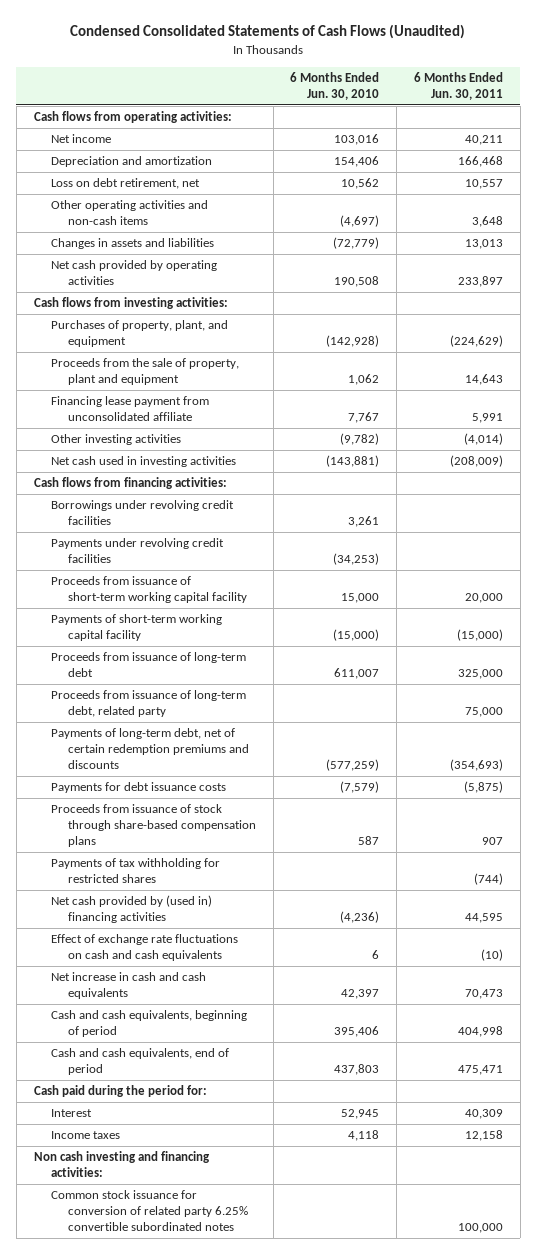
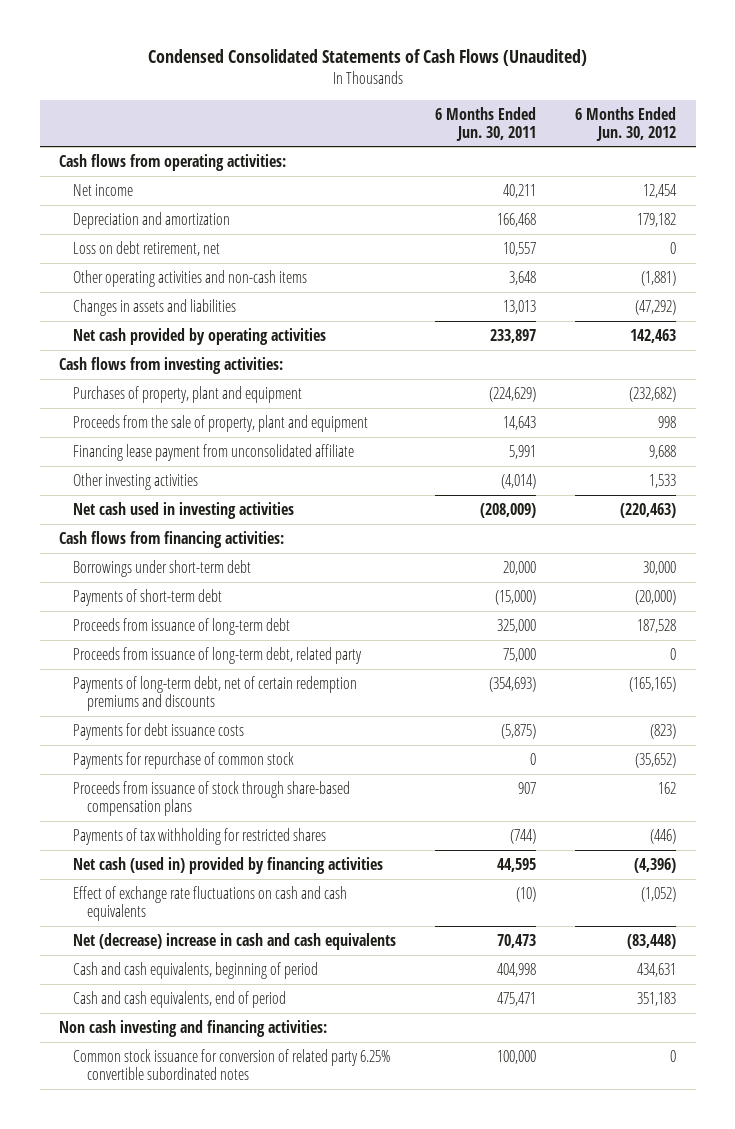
[290,72,380,100] 6 Months Ended Jun. 30, 2010 -> none
none -> [575,106,677,141] 6 Months Ended Jun. 30, 2012
[50,320,228,348] Purchases of property, plant, and equipment -> [73,385,303,403] Purchases of property, plant and equipment
[50,500,234,526] Borrowings under revolving credit facilities -> none
[50,538,224,564] Payments under revolving credit facilities -> none
[50,576,247,604] Proceeds from issuance of short-term working capital facility -> [73,559,252,577] Borrowings under short-term debt
[50,614,222,642] Payments of short-term working capital facility -> [73,588,223,606] Payments of short-term debt
none -> [73,751,295,769] Payments for repurchase of common stock
[50,895,212,924] Net cash provided by (used in) financing activities -> [73,856,384,874] Net cash (used in) provided by financing activities
[50,972,206,1000] Net increase in cash and cash equivalents -> [73,932,397,950] Net (decrease) increase in cash and cash equivalents
[33,1085,207,1098] Cash paid during the period for: -> none
[50,1109,92,1118] Interest -> none
[50,1131,120,1140] Income taxes -> none

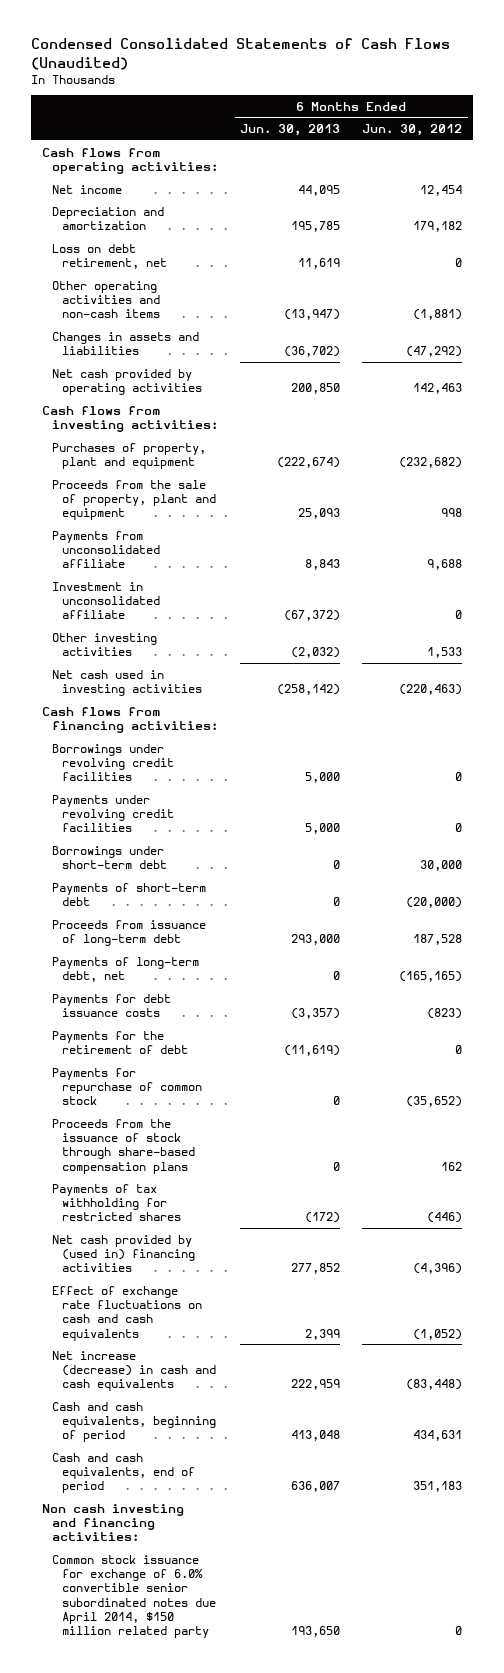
[435,106,537,141] 6 Months Ended Jun. 30, 2011 -> none
none -> [240,124,341,137] Jun. 30, 2013
[73,443,355,461] Financing lease payment from unconsolidated affiliate -> [52,530,161,569] Payments from unconsolidated affiliate
none -> [52,581,161,620] Investment in unconsolidated affiliate
none -> [52,743,175,782] Borrowings under revolving credit facilities
none -> [52,794,175,833] Payments under revolving credit facilities
[73,646,363,664] Proceeds from issuance of long-term debt, related party -> none
[73,675,358,711] Payments of long-term debt, net of certain redemption premiums and discounts -> [52,956,200,982] Payments of long-term debt, net
none -> [52,1030,189,1054] Payments for the retirement of debt
[73,780,351,816] Proceeds from issuance of stock through share-based compensation plans -> [52,1118,196,1174] Proceeds from the issuance of stock through share-based compensation plans
[73,856,384,874] Net cash (used in) provided by financing activities -> [52,1234,196,1273] Net cash provided by (used in) financing activities
[73,932,397,950] Net (decrease) increase in cash and cash equivalents -> [52,1350,217,1392] Net increase (decrease) in cash and cash equivalents
[73,1048,391,1080] Common stock issuance for conversion of related party 6.25% convertible subordinated notes -> [52,1554,217,1639] Common stock issuance for exchange of 6.0% convertible senior subordinated notes due April 2014, $150 million related party

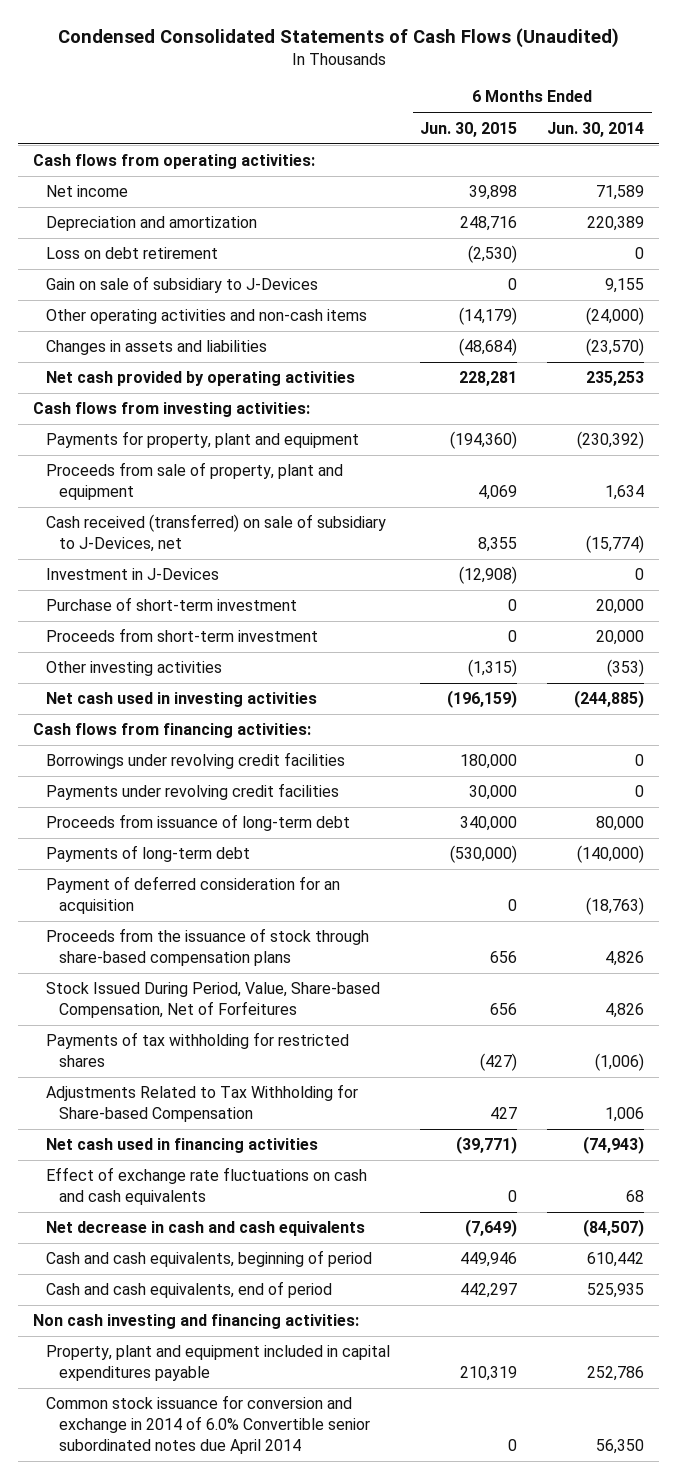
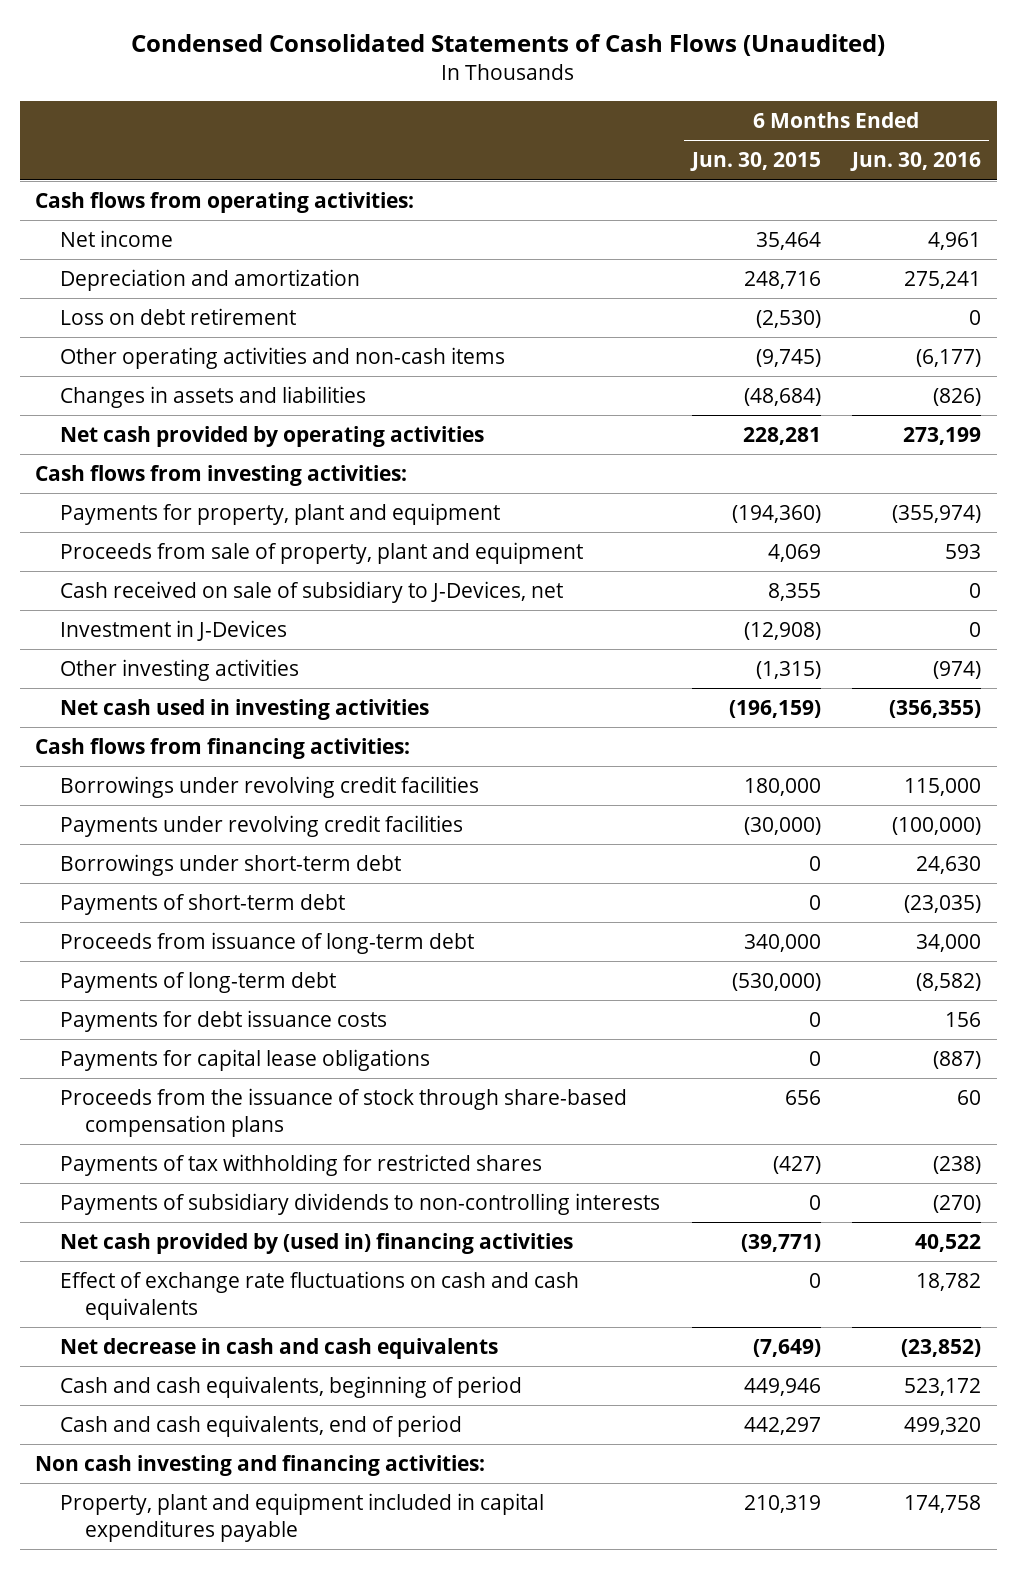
[547,121,645,137] Jun. 30, 2014 -> none
none -> [850,152,982,172] Jun. 30, 2016
[469,185,518,201] 39,898 -> [755,232,821,251] 35,464
[46,276,319,294] Gain on sale of subsidiary to J-Devices -> none
[459,307,518,326] (14,179) -> [755,349,821,368] (9,745)
[46,514,387,553] Cash received (transferred) on sale of subsidiary to J-Devices, net -> [60,581,564,604] Cash received on sale of subsidiary to J-Devices, net
[46,597,298,612] Purchase of short-term investment -> none
[46,628,319,643] Proceeds from short-term investment -> none
[469,785,518,801] 30,000 -> [743,817,821,836] (30,000)
none -> [60,854,402,877] Borrowings under short-term debt
none -> [60,894,346,916] Payments of short-term debt
[46,876,341,915] Payment of deferred consideration for an acquisition -> none
none -> [60,1010,388,1033] Payments for debt issuance costs
none -> [60,1049,431,1072] Payments for capital lease obligations
[46,982,381,1019] Stock Issued During Period, Value, Share-based Compensation, Net of Forfeitures -> none
[46,1084,359,1123] Adjustments Related to Tax Withholding for Share-based Compensation -> none
none -> [60,1193,661,1216] Payments of subsidiary dividends to non-controlling interests
[46,1138,319,1154] Net cash used in financing activities -> [60,1233,574,1255] Net cash provided by (used in) financing activities
[46,1395,371,1454] Common stock issuance for conversion and exchange in 2014 of 6.0% Convertible senior subordinated notes due April 2014 -> none

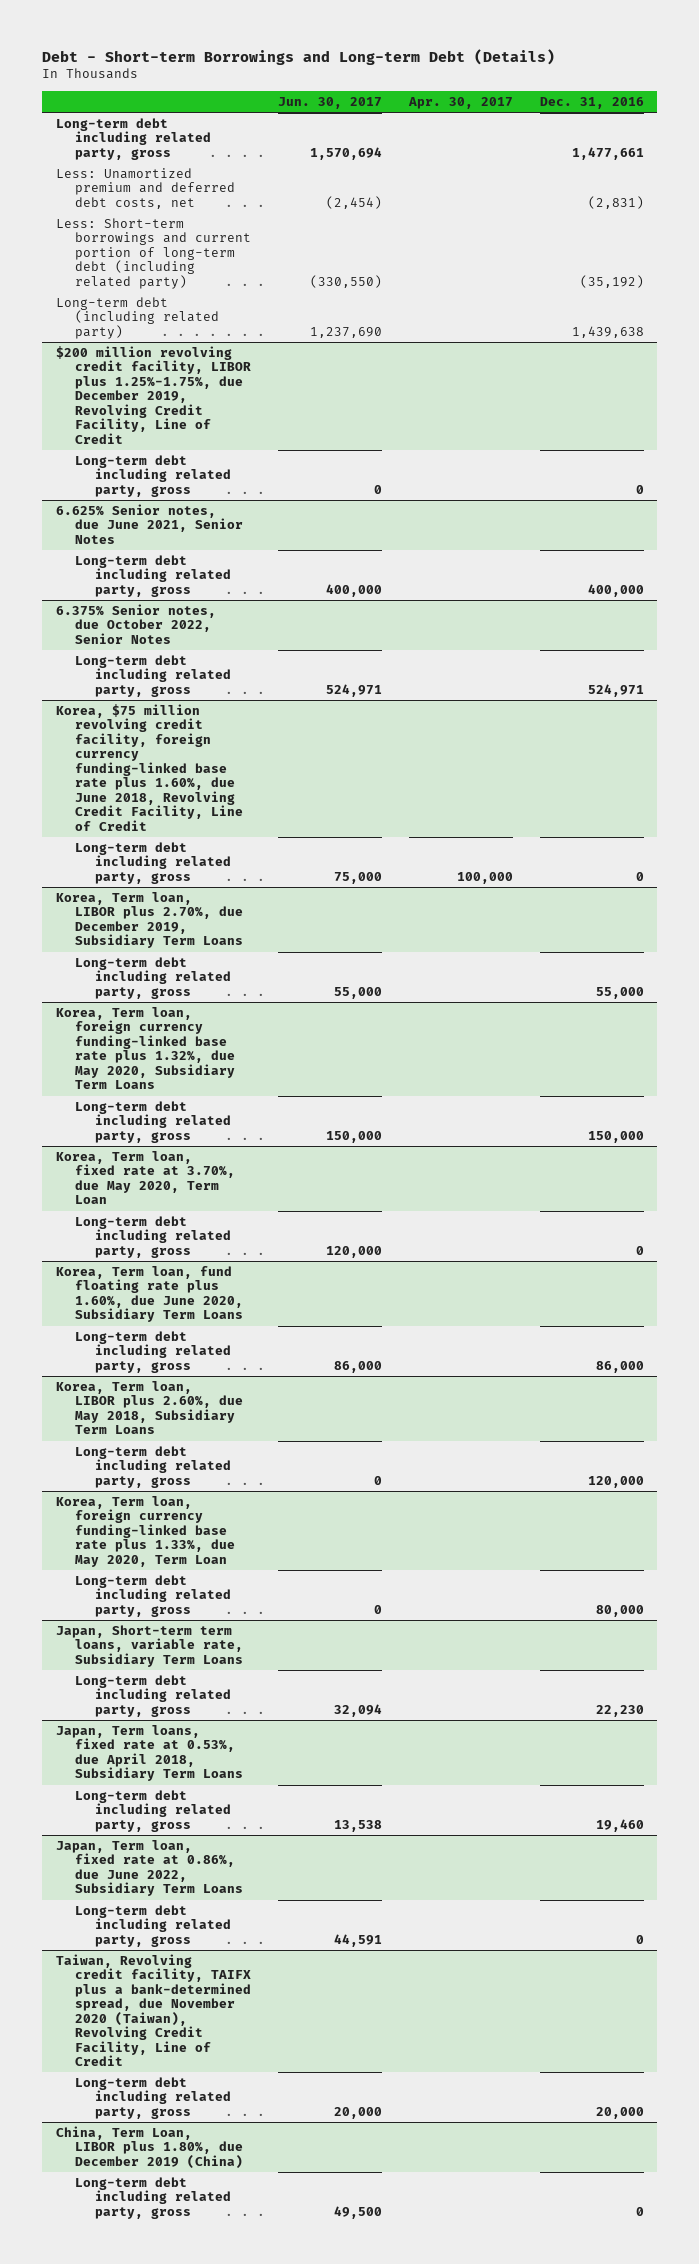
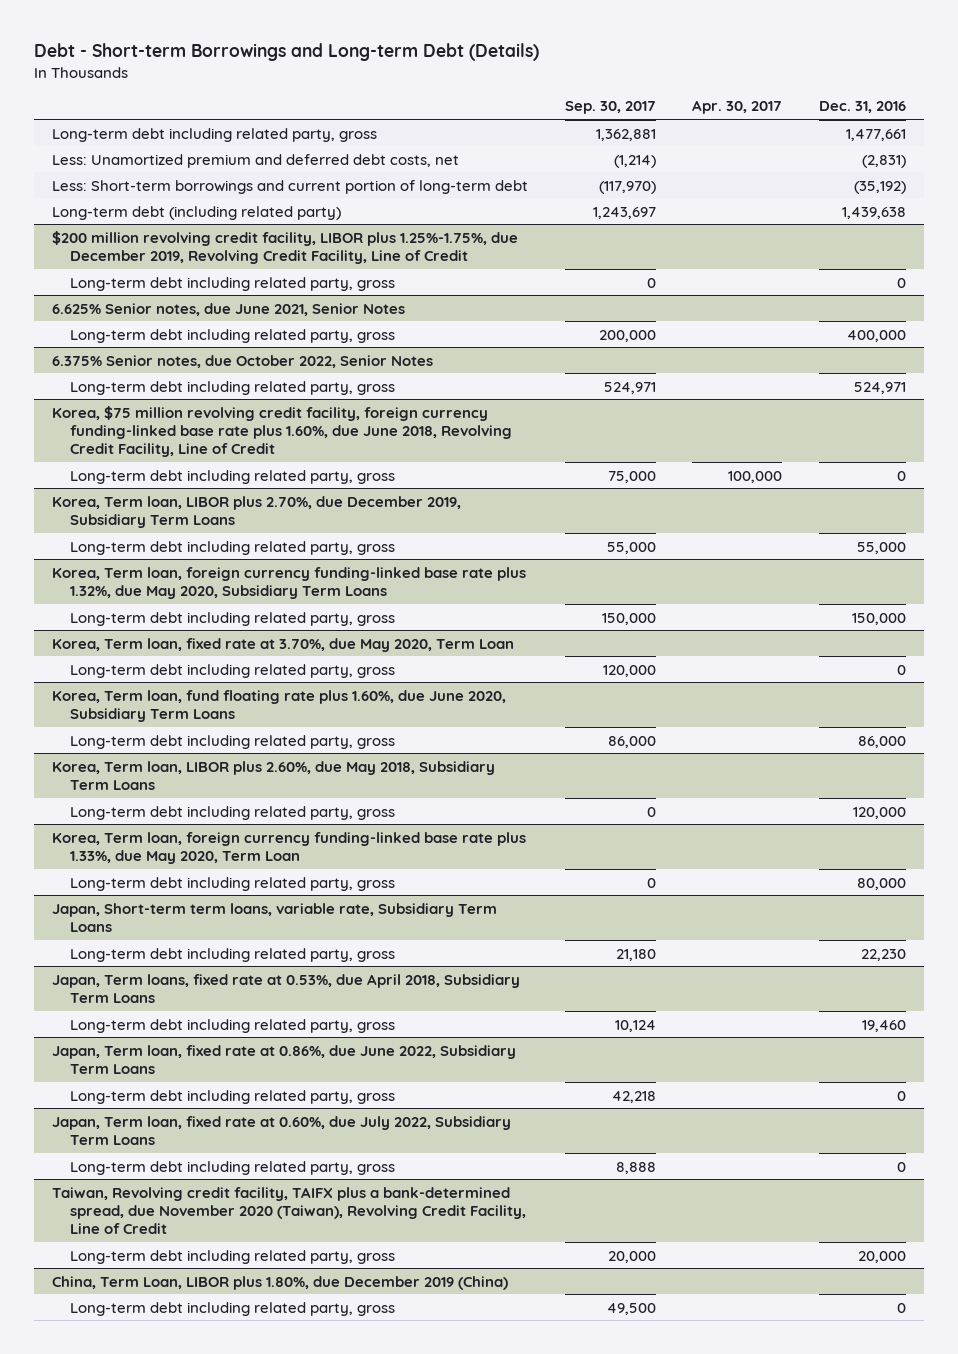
[278,96,383,109] Jun. 30, 2017 -> none
none -> [564,101,656,115] Sep. 30, 2017
[55,217,252,289] Less: Short-term borrowings and current portion of long-term debt (including related party) -> [52,179,529,194] Less: Short-term borrowings and current portion of long-term debt
none -> [52,1115,512,1145] Japan, Term loan, fixed rate at 0.60%, due July 2022, Subsidiary Term Loans
none -> [69,1160,395,1175] Long-term debt including related party, gross

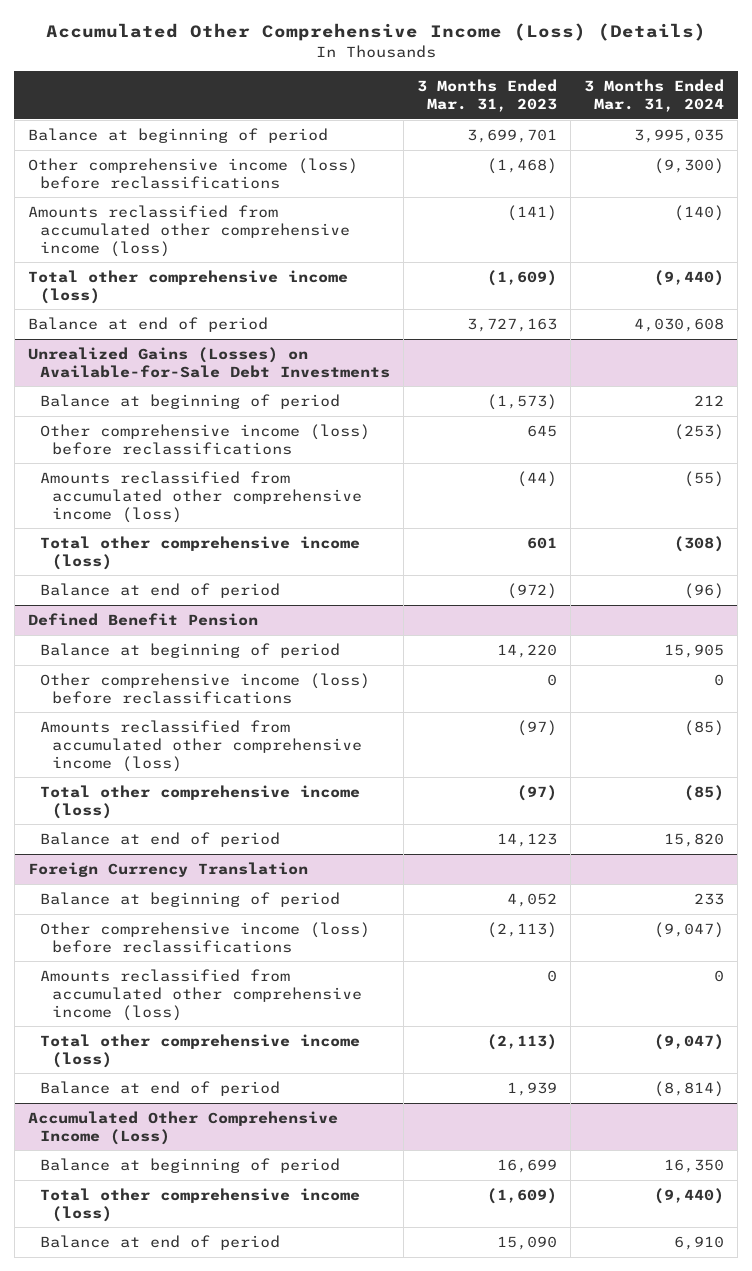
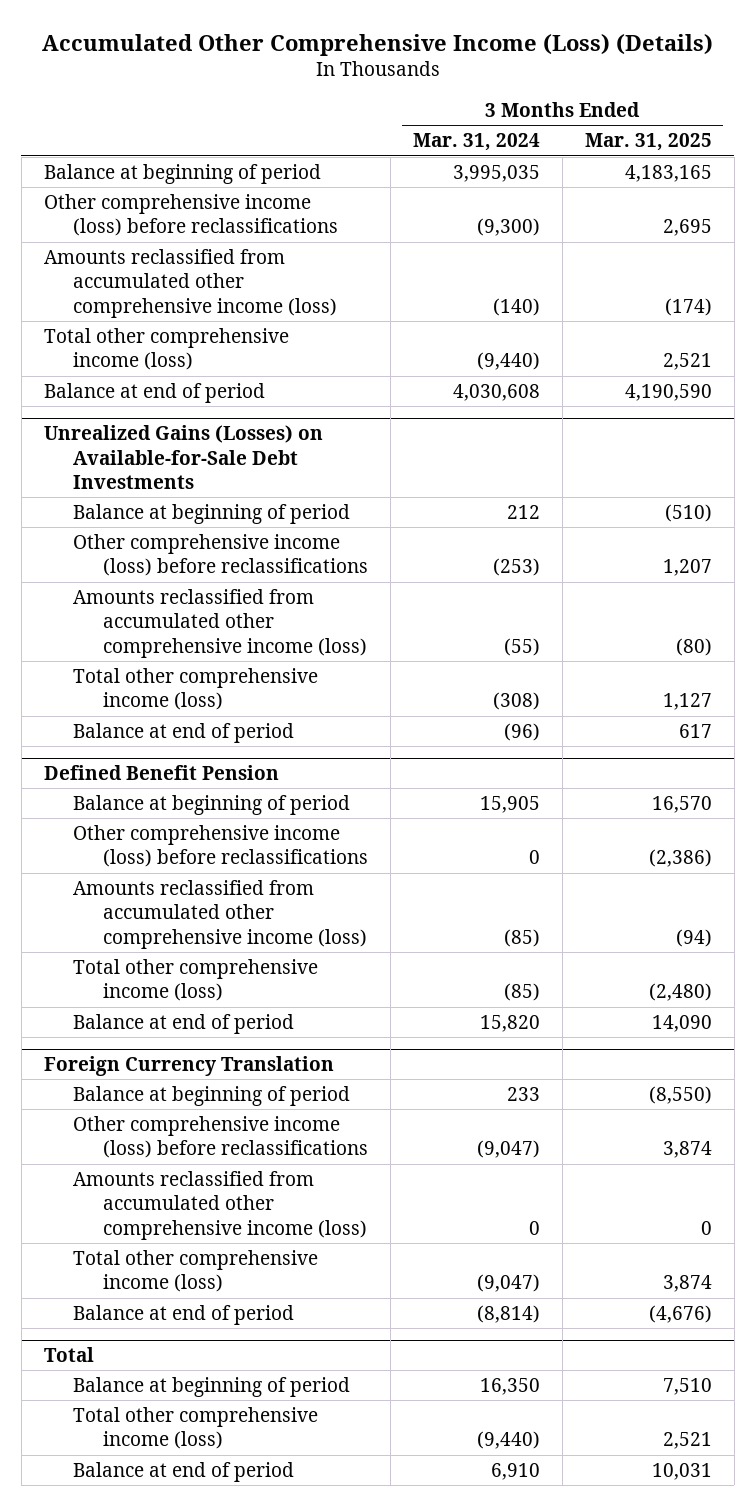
[417,78,558,112] 3 Months Ended Mar. 31, 2023 -> none
none -> [584,133,712,152] Mar. 31, 2025
[27,1110,338,1145] Accumulated Other Comprehensive Income (Loss) -> [43,1347,94,1363] Total

